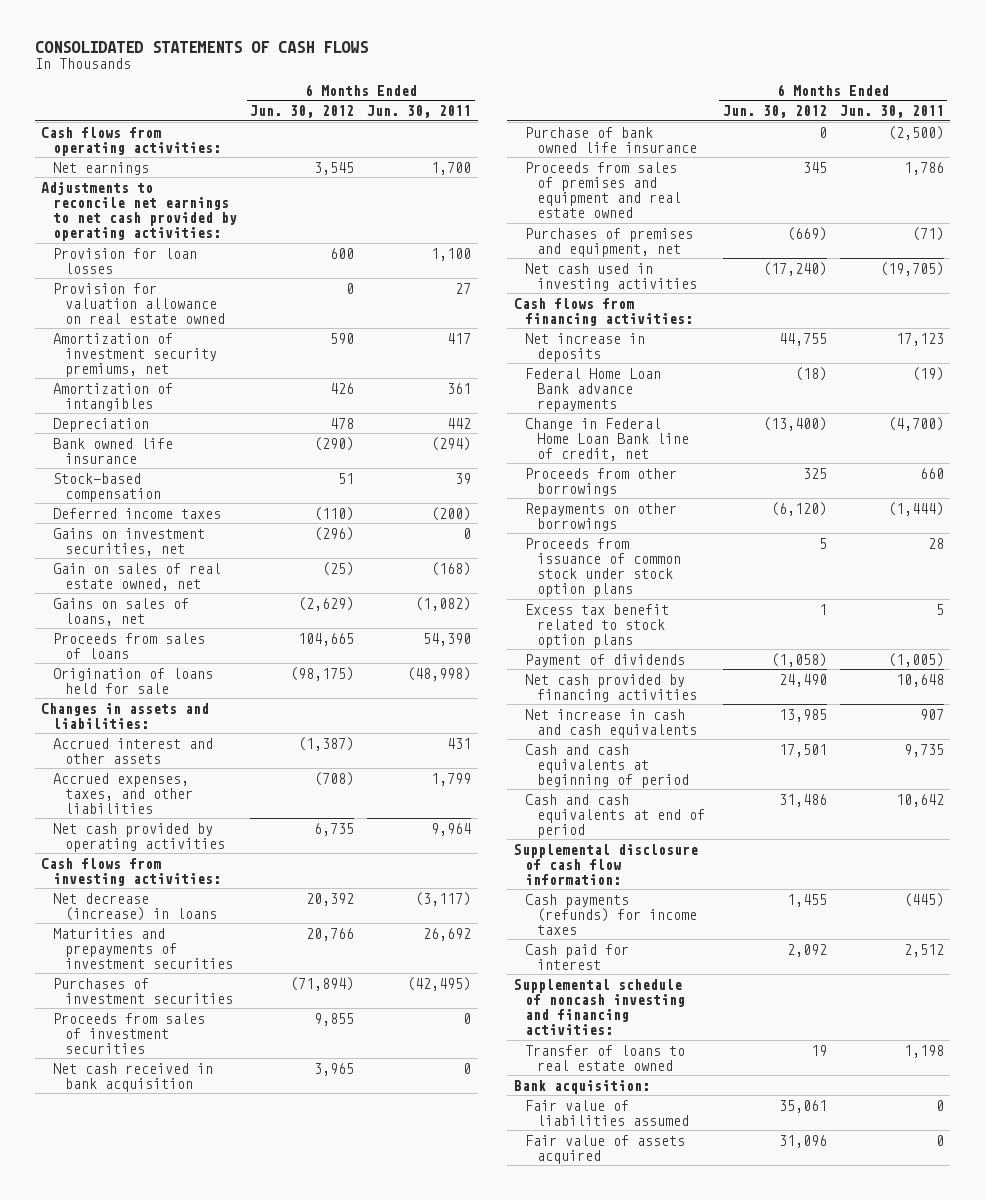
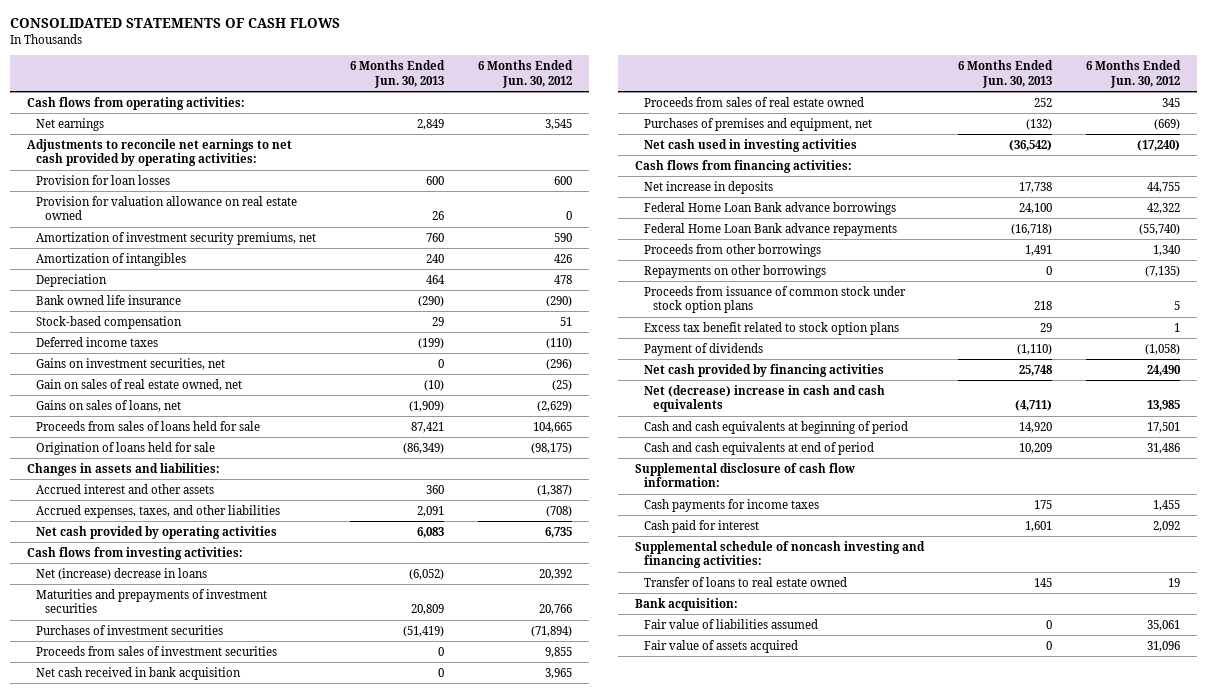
[367,105,472,119] Jun. 30, 2011 -> none
none -> [350,60,446,88] 6 Months Ended Jun. 30, 2013
[53,632,206,659] Proceeds from sales of loans -> [36,420,261,431] Proceeds from sales of loans held for sale
[53,892,217,921] Net decrease (increase) in loans -> [36,567,208,580] Net (increase) decrease in loans
[525,126,698,153] Purchase of bank owned life insurance -> none
[525,161,682,218] Proceeds from sales of premises and equipment and real estate owned -> [644,96,865,107] Proceeds from sales of real estate owned
[525,417,690,461] Change in Federal Home Loan Bank line of credit, net -> none
none -> [644,201,897,215] Federal Home Loan Bank advance borrowings
[794,366,827,381] (18) -> [1139,223,1181,235] (55,740)
[802,467,827,479] 325 -> [1153,244,1181,256] 1,340
[770,501,827,516] (6,120) -> [1145,265,1181,277] (7,135)
[525,708,698,738] Net increase in cash and cash equivalents -> [644,384,886,413] Net (decrease) increase in cash and cash equivalents
[525,893,698,935] Cash payments (refunds) for income taxes -> [644,498,820,512] Cash payments for income taxes

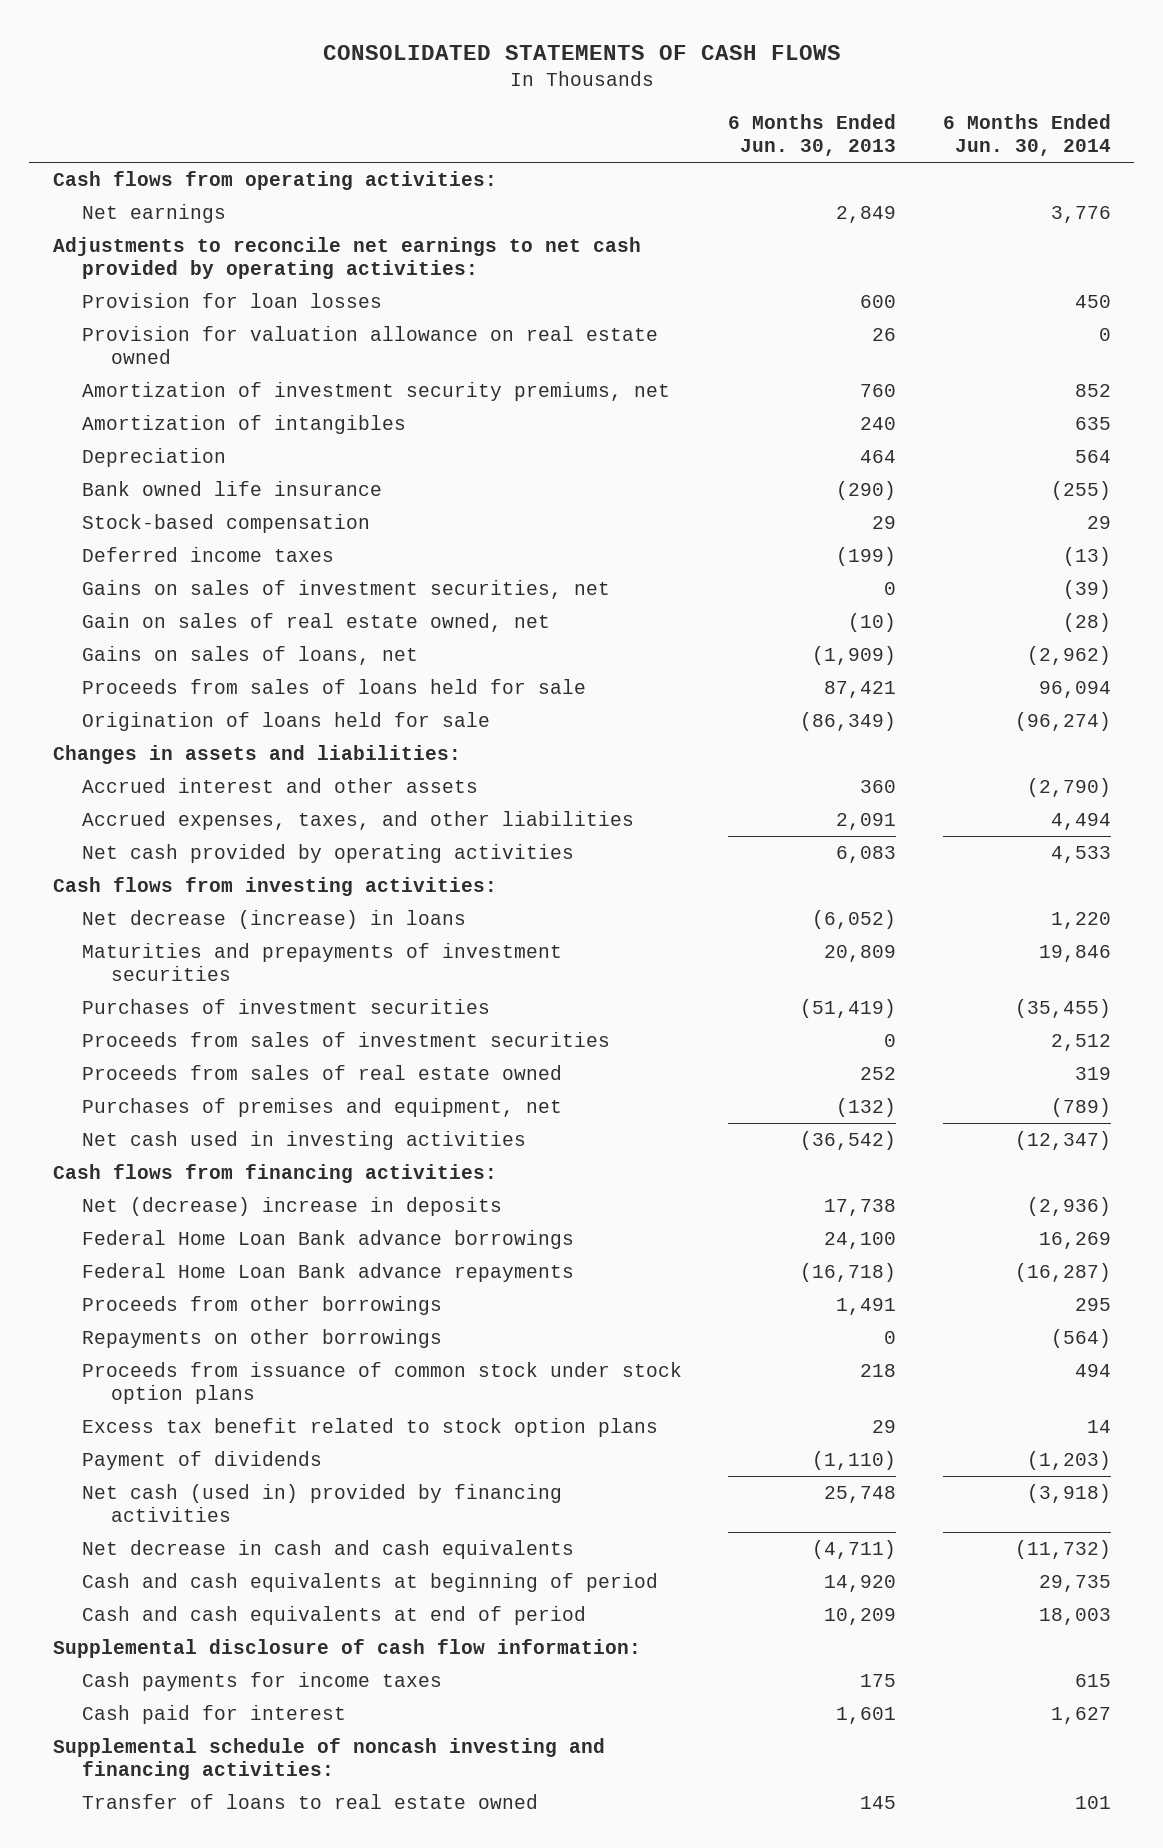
[478,60,574,88] 6 Months Ended Jun. 30, 2012 -> none
none -> [942,113,1111,157] 6 Months Ended Jun. 30, 2014
[36,357,226,370] Gains on investment securities, net -> [81,579,610,599] Gains on sales of investment securities, net
[36,567,208,580] Net (increase) decrease in loans -> [81,909,466,929] Net decrease (increase) in loans
[36,666,242,680] Net cash received in bank acquisition -> none
[644,180,774,194] Net increase in deposits -> [81,1196,502,1216] Net (decrease) increase in deposits
[644,363,885,377] Net cash provided by financing activities -> [81,1483,562,1523] Net cash (used in) provided by financing activities
[644,384,886,413] Net (decrease) increase in cash and cash equivalents -> [81,1539,574,1559] Net decrease in cash and cash equivalents
[635,597,739,611] Bank acquisition: -> none
[644,618,819,629] Fair value of liabilities assumed -> none
[644,639,799,653] Fair value of assets acquired -> none

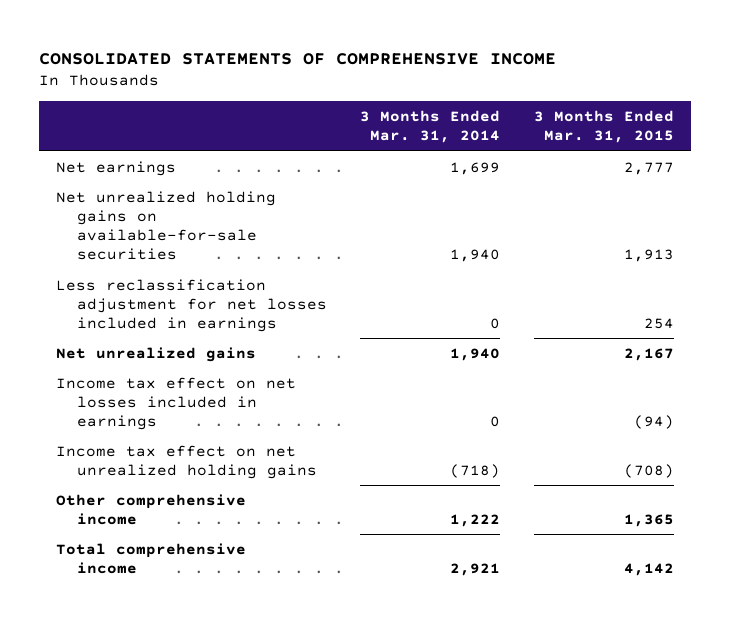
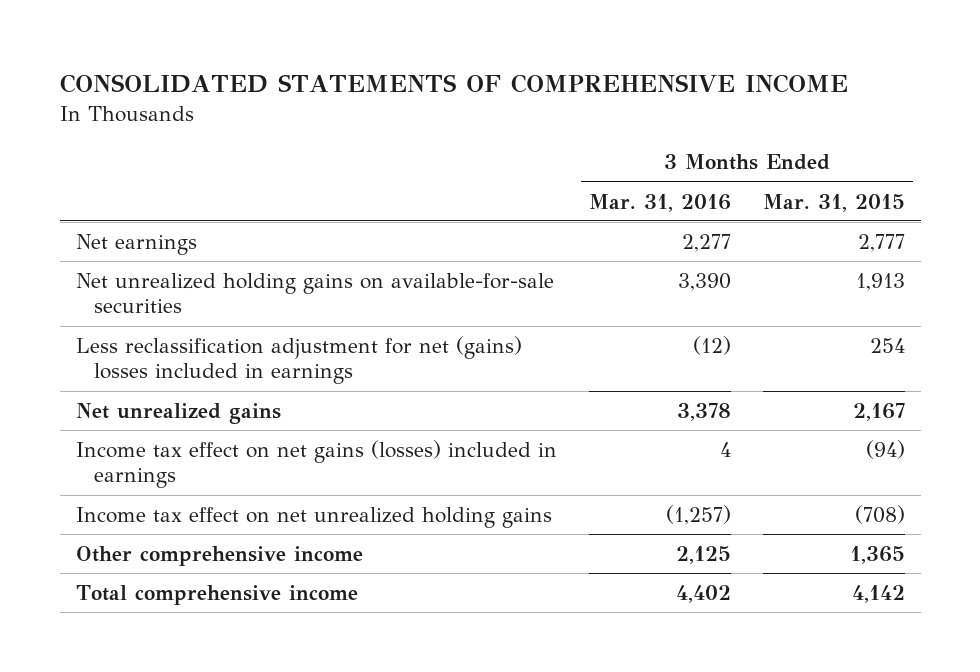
[360,110,501,144] 3 Months Ended Mar. 31, 2014 -> none
none -> [588,193,731,212] Mar. 31, 2016
[56,278,327,333] Less reclassification adjustment for net losses included in earnings -> [75,335,522,385] Less reclassification adjustment for net (gains) losses included in earnings
[56,376,297,431] Income tax effect on net losses included in earnings -> [75,439,557,489] Income tax effect on net gains (losses) included in earnings

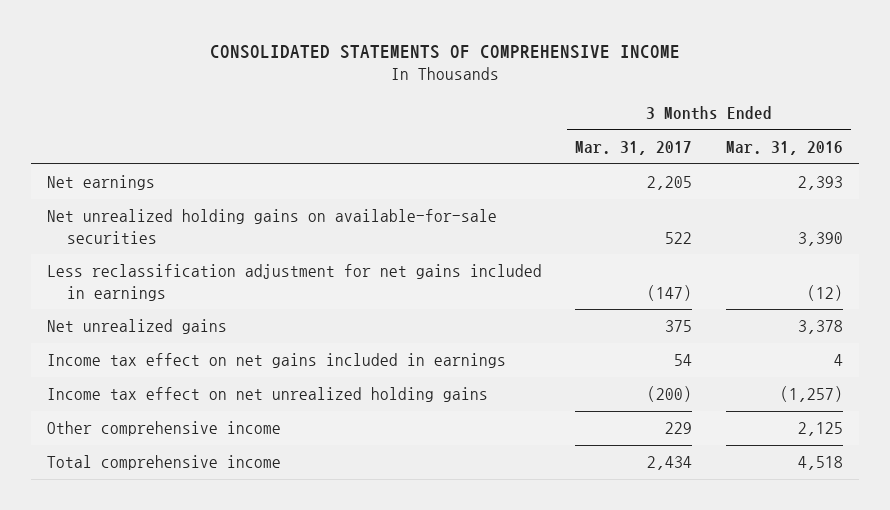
[762,193,905,212] Mar. 31, 2015 -> none
none -> [575,141,693,156] Mar. 31, 2017
[681,233,731,252] 2,277 -> [797,176,843,191] 2,393
[75,335,522,385] Less reclassification adjustment for net (gains) losses included in earnings -> [47,264,543,301] Less reclassification adjustment for net gains included in earnings
[75,439,557,489] Income tax effect on net gains (losses) included in earnings -> [47,353,507,369] Income tax effect on net gains included in earnings
[675,584,731,603] 4,402 -> [797,456,843,471] 4,518

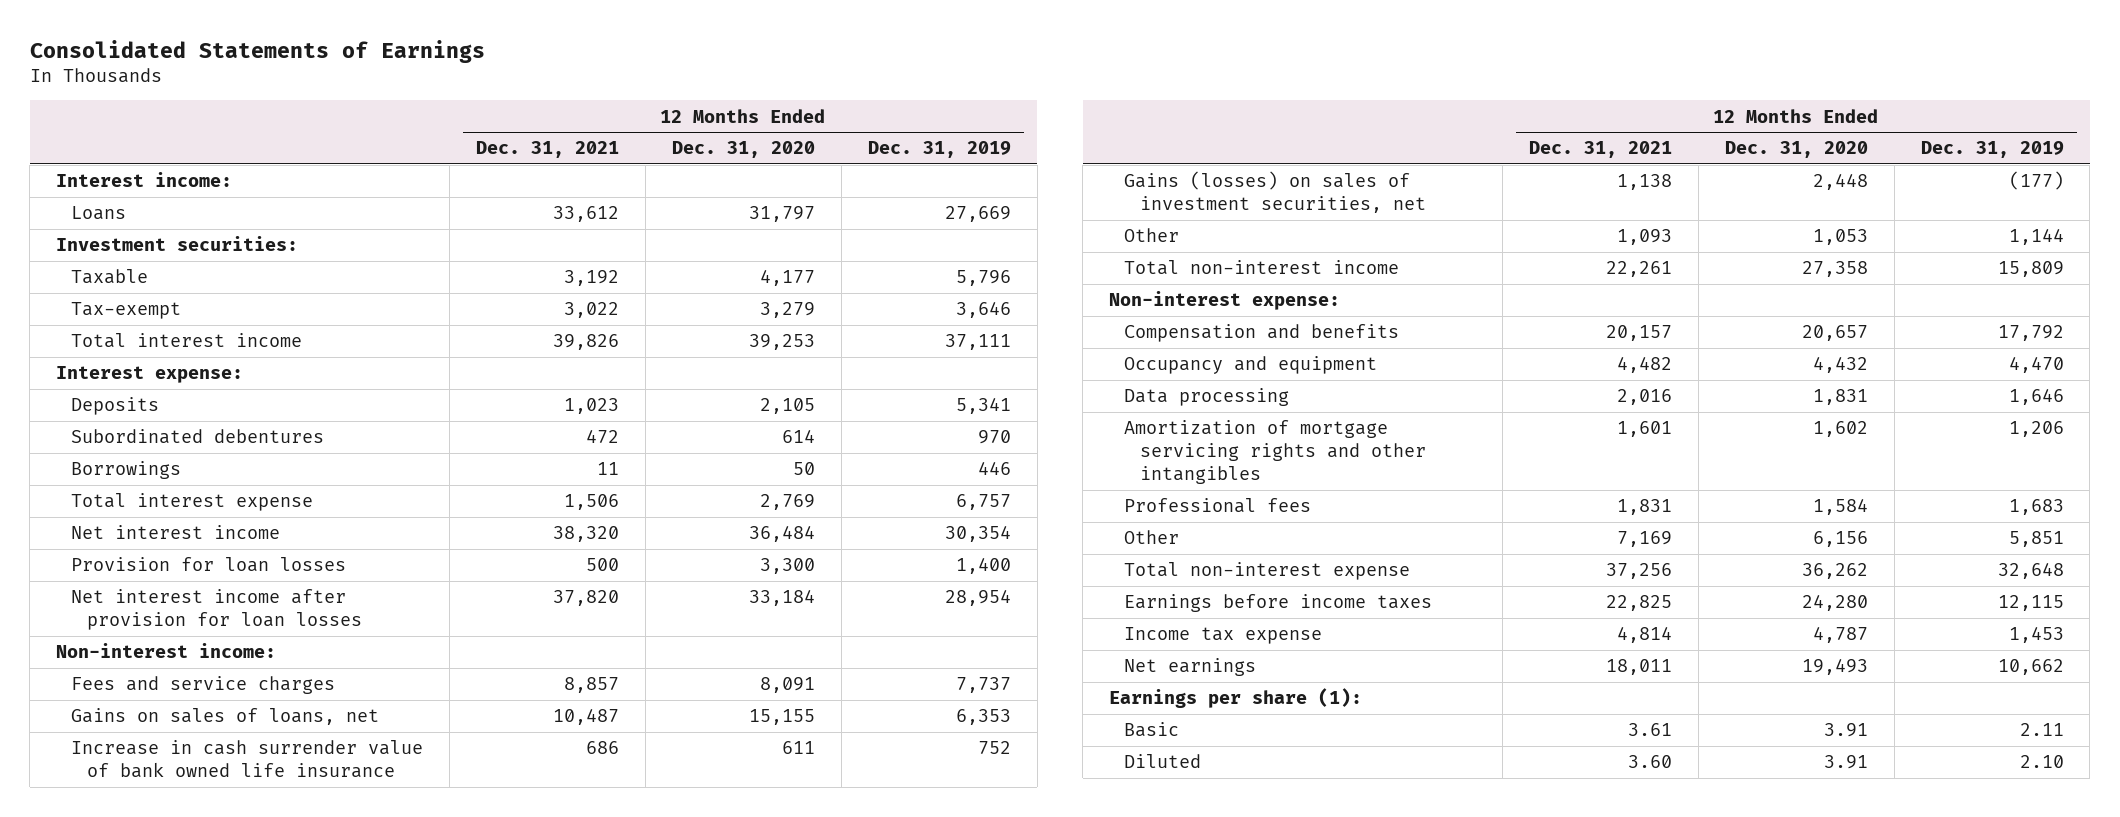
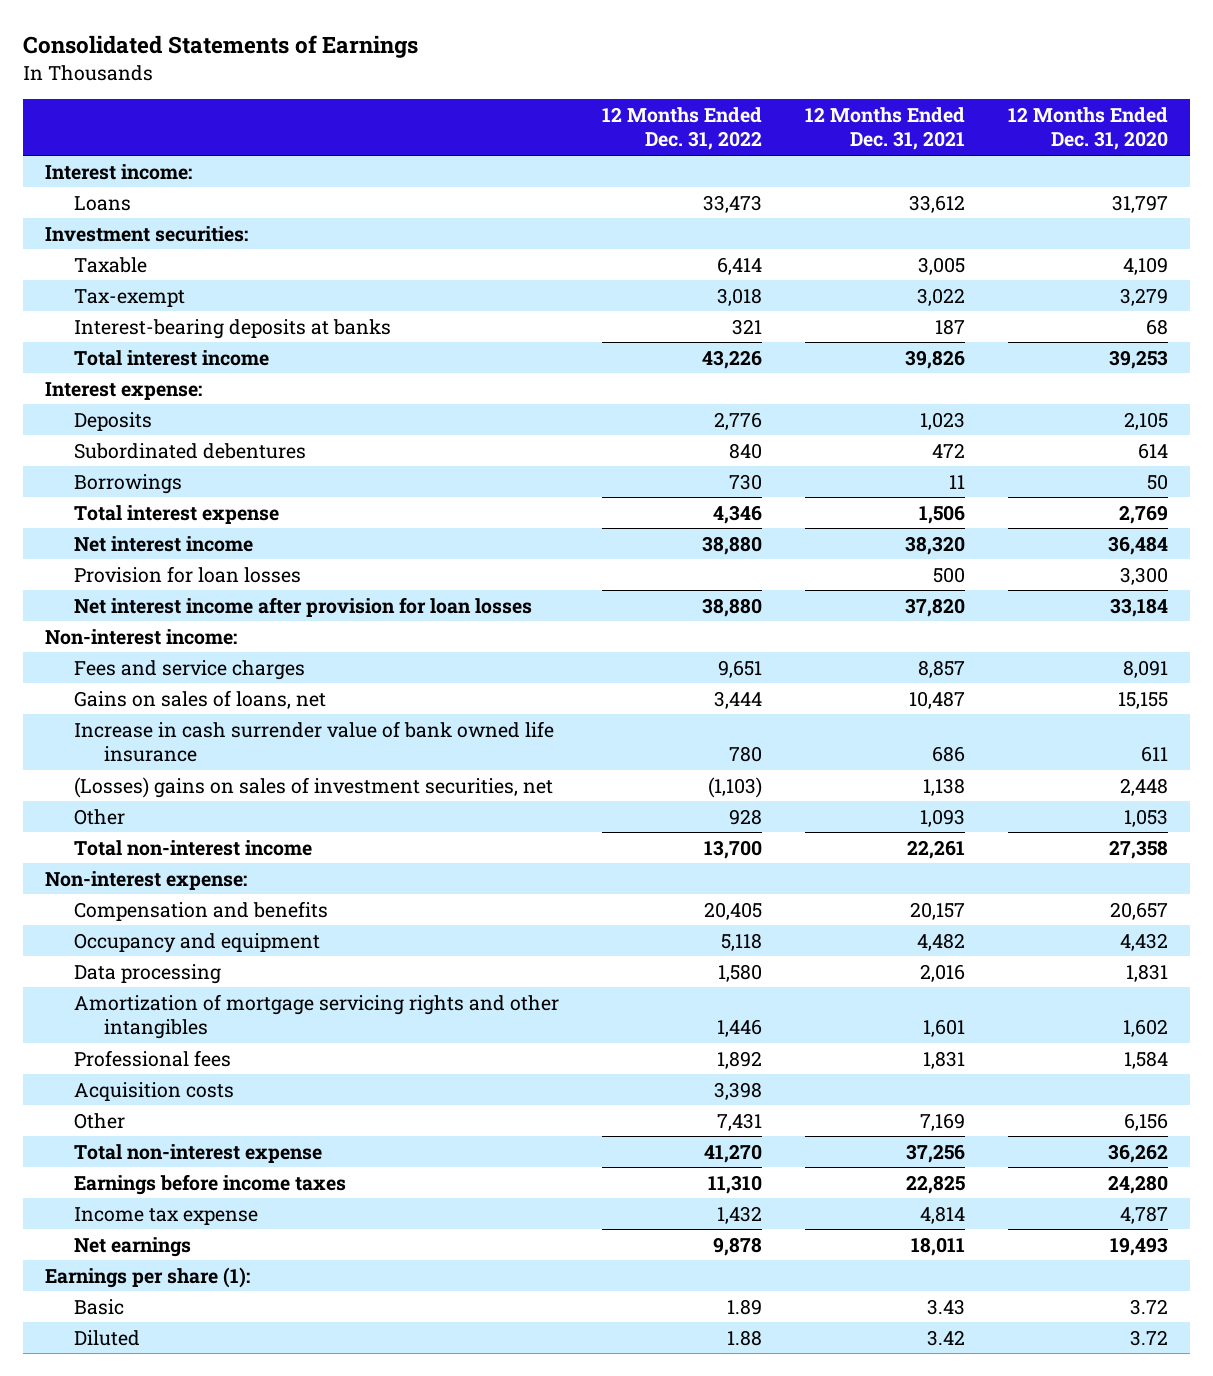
[867,141,1011,159] Dec. 31, 2019 -> none
none -> [602,106,763,151] 12 Months Ended Dec. 31, 2022
[564,270,620,287] 3,192 -> [918,256,966,275] 3,005
[759,270,815,287] 4,177 -> [1123,256,1169,275] 4,109
none -> [74,318,392,339] Interest-bearing deposits at banks
[1124,171,1426,214] Gains (losses) on sales of investment securities, net -> [74,776,554,798] (Losses) gains on sales of investment securities, net
none -> [74,1081,235,1101] Acquisition costs
[1628,723,1673,737] 3.61 -> [927,1298,966,1315] 3.43
[1823,723,1868,738] 3.91 -> [1130,1298,1169,1315] 3.72
[1628,755,1673,769] 3.60 -> [927,1329,966,1346] 3.42
[1823,755,1868,770] 3.91 -> [1130,1329,1169,1346] 3.72

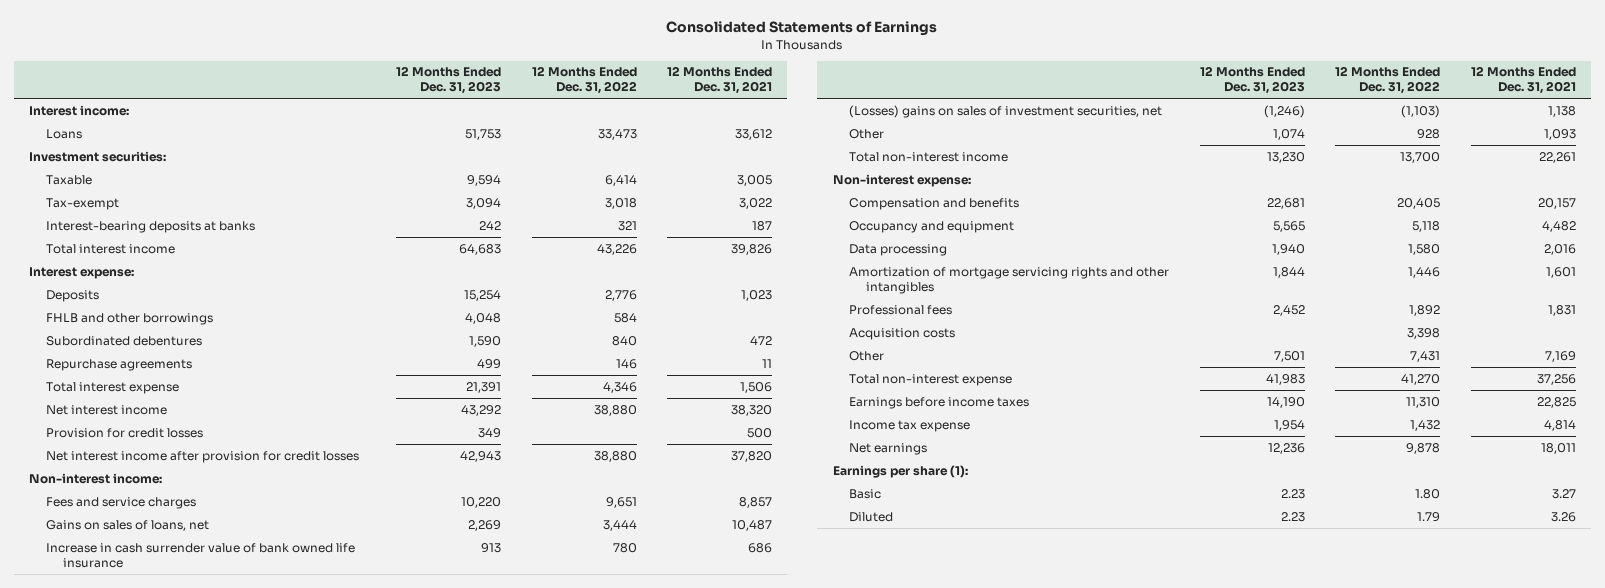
[1008,106,1169,151] 12 Months Ended Dec. 31, 2020 -> none
none -> [396,66,502,95] 12 Months Ended Dec. 31, 2023
none -> [45,312,213,325] FHLB and other borrowings
[74,473,183,494] Borrowings -> none
none -> [45,358,192,371] Repurchase agreements
[74,565,302,583] Provision for loan losses -> [45,427,203,438] Provision for credit losses
[74,596,533,617] Net interest income after provision for loan losses -> [45,450,359,463] Net interest income after provision for credit losses
[727,1298,763,1315] 1.89 -> [1415,488,1441,499] 1.80
[927,1298,966,1315] 3.43 -> [1551,488,1576,499] 3.27
[727,1329,763,1346] 1.88 -> [1417,511,1441,522] 1.79
[927,1329,966,1346] 3.42 -> [1550,511,1576,522] 3.26

